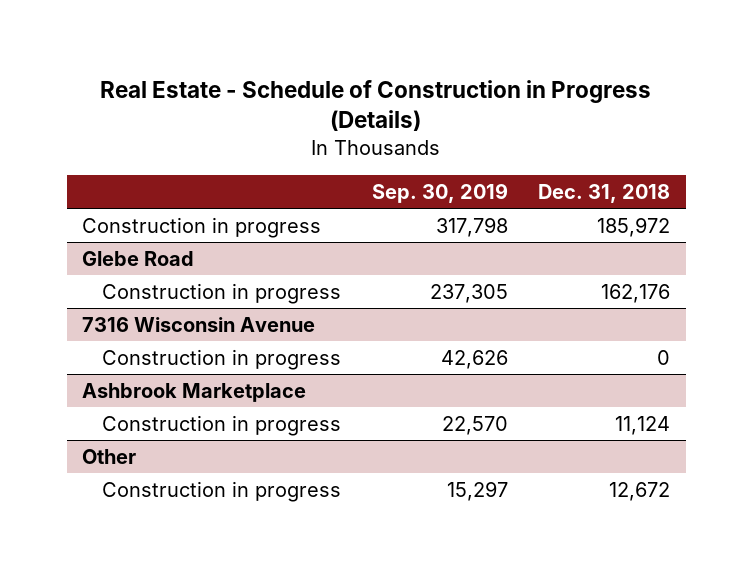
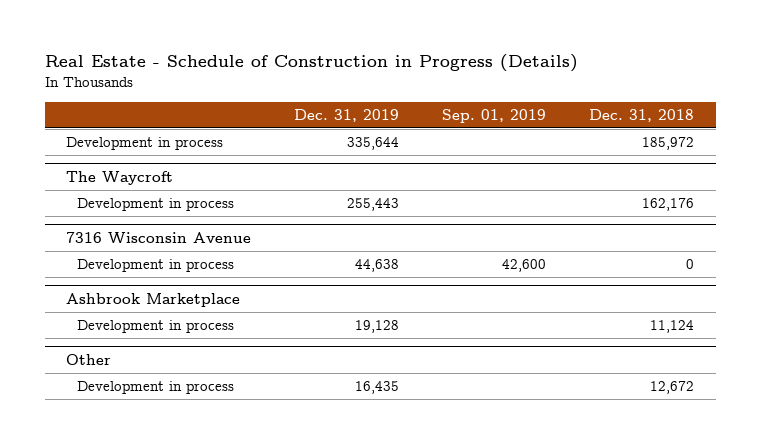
[371,182,508,203] Sep. 30, 2019 -> none
none -> [294,108,400,122] Dec. 31, 2019
none -> [442,108,547,123] Sep. 01, 2019
[82,250,195,266] Glebe Road -> none
[82,216,322,238] Construction in progress -> [66,137,224,151] Development in process
none -> [66,171,174,186] The Waycroft
[102,282,342,304] Construction in progress -> [76,198,234,212] Development in process
[102,348,342,370] Construction in progress -> [76,259,234,273] Development in process
[102,414,342,436] Construction in progress -> [76,320,234,334] Development in process
[102,480,342,502] Construction in progress -> [76,381,234,395] Development in process

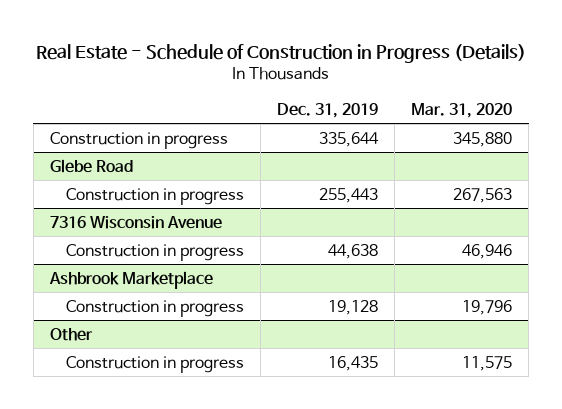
[442,108,547,123] Sep. 01, 2019 -> none
[589,108,695,122] Dec. 31, 2018 -> none
none -> [411,102,513,118] Mar. 31, 2020
[66,171,174,186] The Waycroft -> none
[66,137,224,151] Development in process -> [49,131,228,149] Construction in progress
none -> [49,158,133,173] Glebe Road
[76,198,234,212] Development in process -> [66,187,245,205] Construction in progress
[76,259,234,273] Development in process -> [66,243,245,261] Construction in progress
[76,320,234,334] Development in process -> [66,299,245,317] Construction in progress
[76,381,234,395] Development in process -> [66,355,245,373] Construction in progress

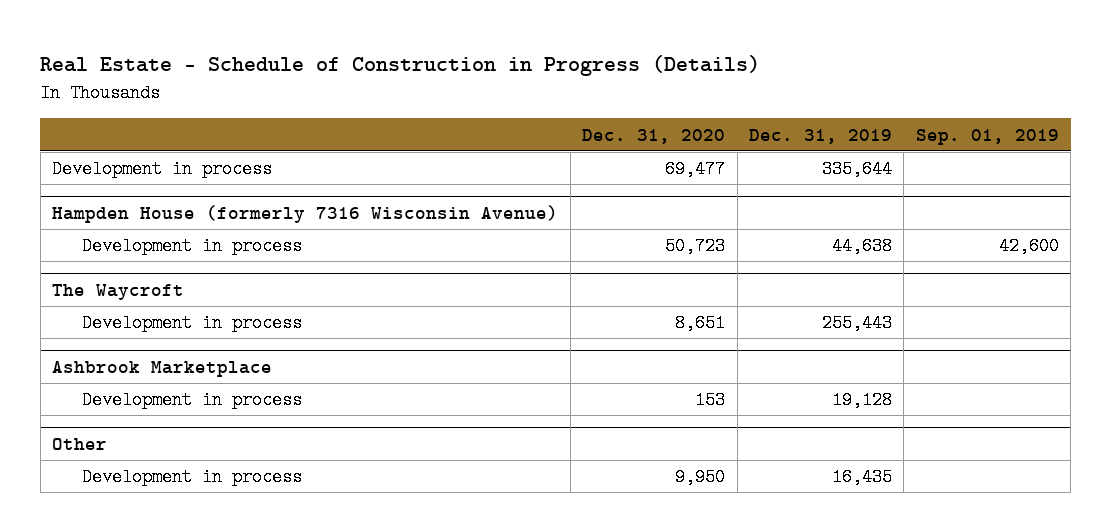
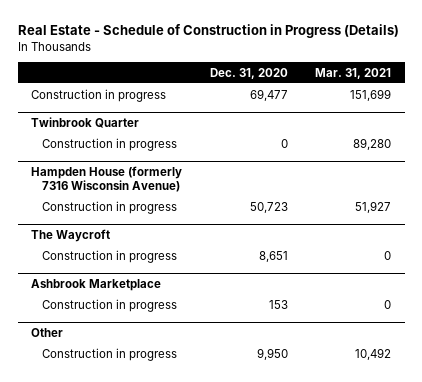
[748,128,892,144] Dec. 31, 2019 -> none
[915,128,1059,145] Sep. 01, 2019 -> none
none -> [315,67,392,79] Mar. 31, 2021
[52,160,273,179] Development in process -> [31,88,167,102] Construction in progress
none -> [31,116,140,128] Twinbrook Quarter
none -> [42,137,178,151] Construction in progress
[82,237,303,256] Development in process -> [42,200,178,214] Construction in progress
[82,314,303,333] Development in process -> [42,249,178,263] Construction in progress
[82,391,303,410] Development in process -> [42,298,178,312] Construction in progress
[82,468,303,487] Development in process -> [42,347,178,361] Construction in progress

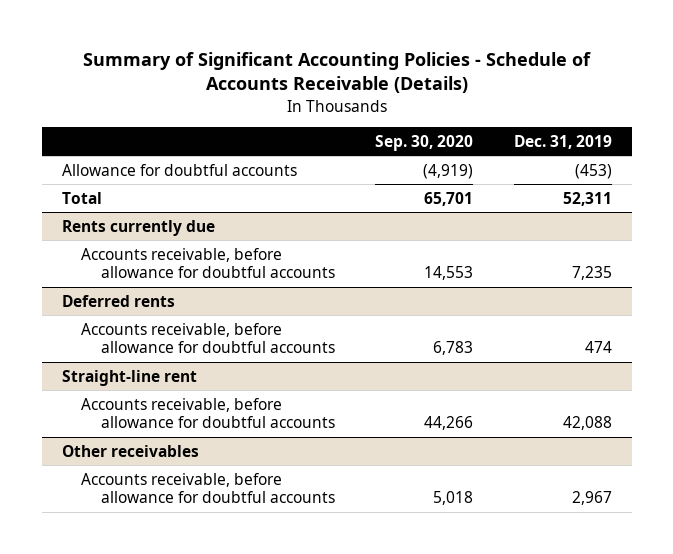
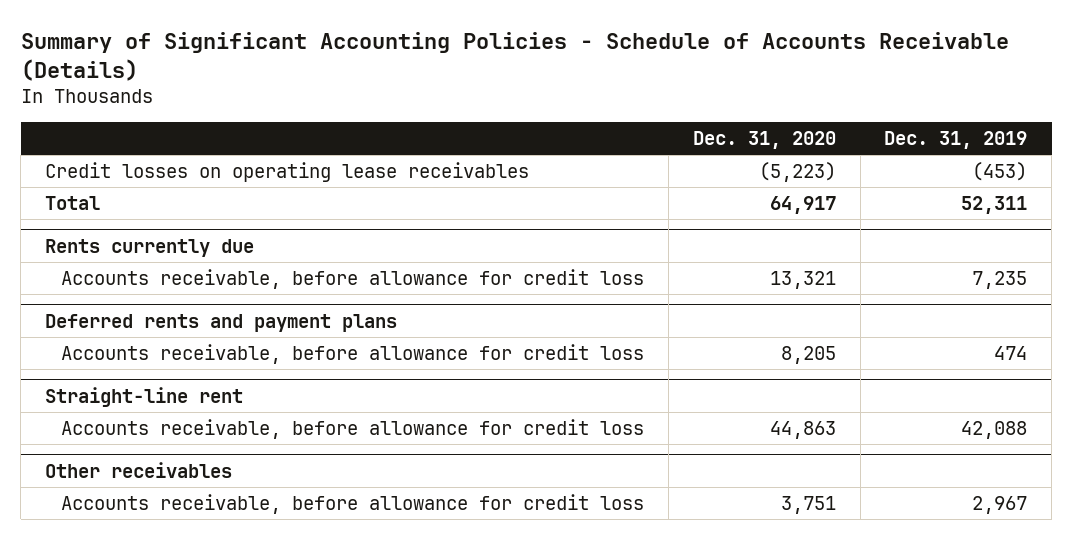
[375,135,474,152] Sep. 30, 2020 -> none
none -> [692,131,836,150] Dec. 31, 2020
[61,163,297,176] Allowance for doubtful accounts -> [44,161,529,182] Credit losses on operating lease receivables
[61,294,175,307] Deferred rents -> none
[81,247,335,279] Accounts receivable, before allowance for doubtful accounts -> [61,268,645,289] Accounts receivable, before allowance for credit loss
none -> [44,313,397,332] Deferred rents and payment plans
[81,322,335,354] Accounts receivable, before allowance for doubtful accounts -> [61,343,645,364] Accounts receivable, before allowance for credit loss
[81,397,335,429] Accounts receivable, before allowance for doubtful accounts -> [61,418,645,439] Accounts receivable, before allowance for credit loss
[81,472,335,504] Accounts receivable, before allowance for doubtful accounts -> [61,493,645,514] Accounts receivable, before allowance for credit loss

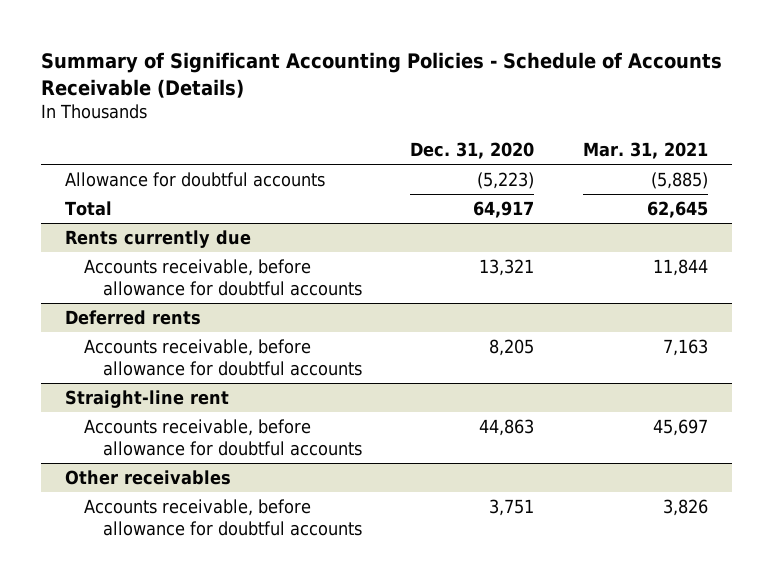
[884,131,1028,150] Dec. 31, 2019 -> none
none -> [582,142,708,160] Mar. 31, 2021
[44,161,529,182] Credit losses on operating lease receivables -> [64,171,325,187] Allowance for doubtful accounts
[44,313,397,332] Deferred rents and payment plans -> none
[61,268,645,289] Accounts receivable, before allowance for credit loss -> [83,258,363,297] Accounts receivable, before allowance for doubtful accounts
none -> [64,309,201,325] Deferred rents
[61,343,645,364] Accounts receivable, before allowance for credit loss -> [83,338,363,377] Accounts receivable, before allowance for doubtful accounts
[61,418,645,439] Accounts receivable, before allowance for credit loss -> [83,418,363,457] Accounts receivable, before allowance for doubtful accounts
[61,493,645,514] Accounts receivable, before allowance for credit loss -> [83,498,363,537] Accounts receivable, before allowance for doubtful accounts

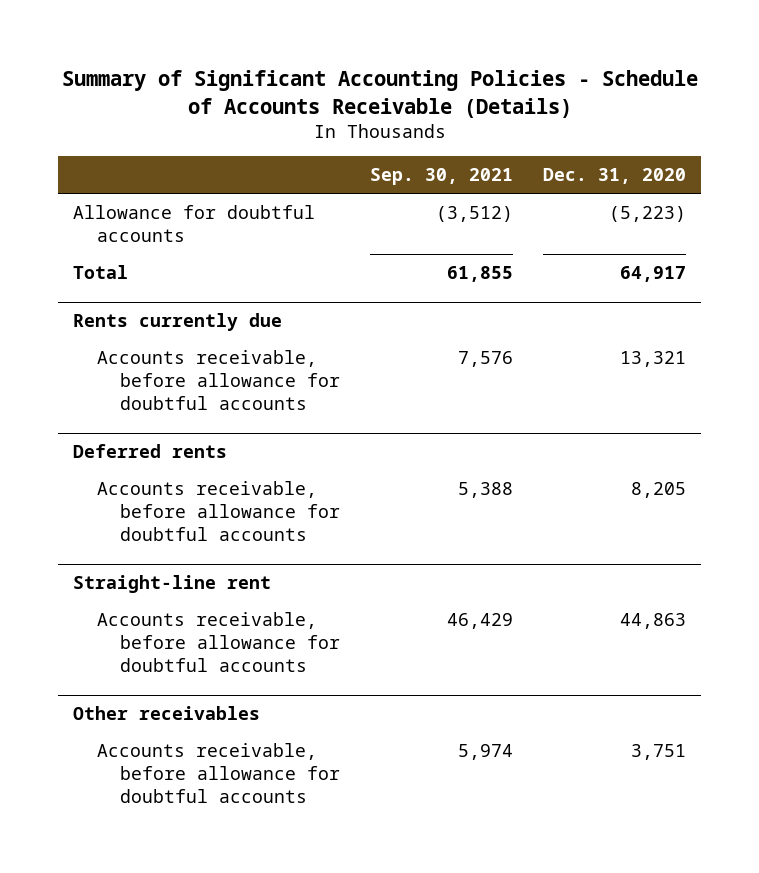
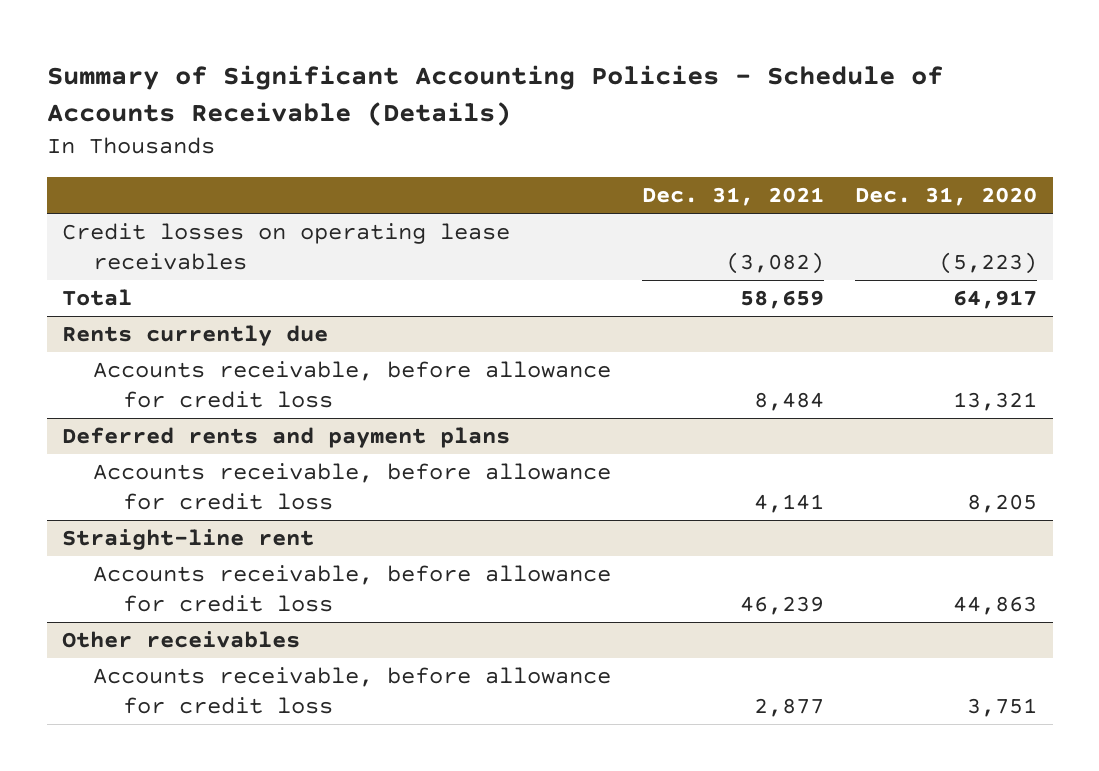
[370,168,514,186] Sep. 30, 2021 -> none
none -> [641,187,824,207] Dec. 31, 2021
[73,205,316,242] Allowance for doubtful accounts -> [62,223,511,270] Credit losses on operating lease receivables
[73,444,228,459] Deferred rents -> none
[96,350,341,410] Accounts receivable, before allowance for doubtful accounts -> [92,361,611,408] Accounts receivable, before allowance for credit loss
none -> [62,427,511,449] Deferred rents and payment plans
[96,481,341,541] Accounts receivable, before allowance for doubtful accounts -> [92,463,611,510] Accounts receivable, before allowance for credit loss
[96,612,341,672] Accounts receivable, before allowance for doubtful accounts -> [92,565,611,612] Accounts receivable, before allowance for credit loss
[96,743,341,803] Accounts receivable, before allowance for doubtful accounts -> [92,667,611,714] Accounts receivable, before allowance for credit loss

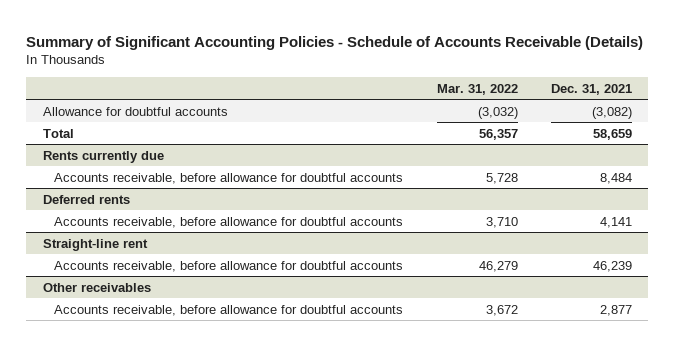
[855,187,1038,207] Dec. 31, 2020 -> none
none -> [436,83,518,95] Mar. 31, 2022
[62,223,511,270] Credit losses on operating lease receivables -> [42,106,228,116] Allowance for doubtful accounts
[62,427,511,449] Deferred rents and payment plans -> none
[92,361,611,408] Accounts receivable, before allowance for credit loss -> [54,172,404,184] Accounts receivable, before allowance for doubtful accounts
none -> [42,194,130,204] Deferred rents
[92,463,611,510] Accounts receivable, before allowance for credit loss -> [54,216,404,228] Accounts receivable, before allowance for doubtful accounts
[92,565,611,612] Accounts receivable, before allowance for credit loss -> [54,260,404,272] Accounts receivable, before allowance for doubtful accounts
[92,667,611,714] Accounts receivable, before allowance for credit loss -> [54,304,404,316] Accounts receivable, before allowance for doubtful accounts

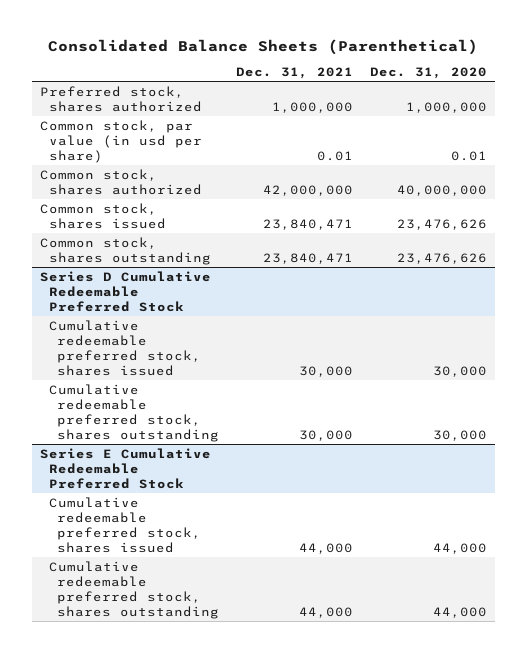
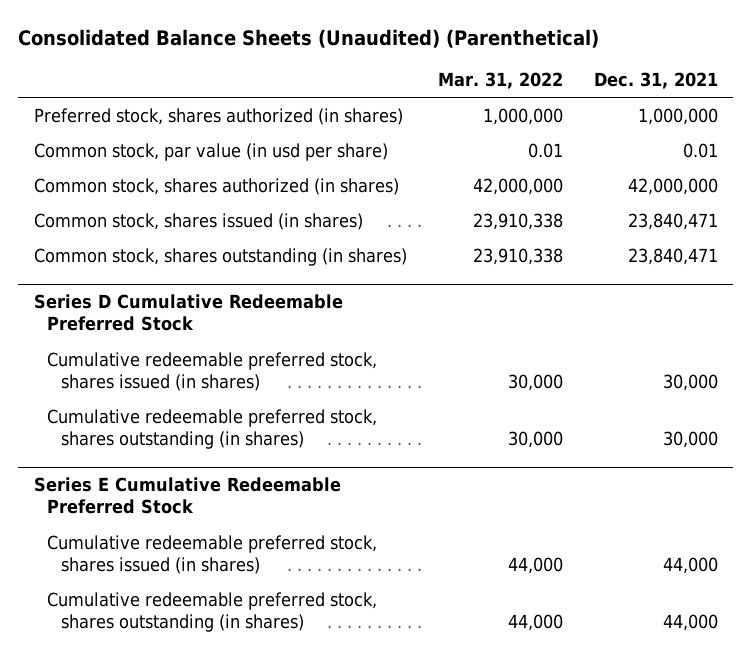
[48,38,479,55] Consolidated Balance Sheets (Parenthetical) -> [18,28,600,48] Consolidated Balance Sheets (Unaudited) (Parenthetical)
[369,67,487,80] Dec. 31, 2020 -> none
none -> [437,72,563,90] Mar. 31, 2022
[40,85,202,112] Preferred stock, shares authorized -> [33,107,403,125] Preferred stock, shares authorized (in shares)
[40,168,202,195] Common stock, shares authorized -> [33,177,399,195] Common stock, shares authorized (in shares)
[40,202,166,229] Common stock, shares issued -> [33,212,363,230] Common stock, shares issued (in shares)
[40,236,211,265] Common stock, shares outstanding -> [33,247,407,266] Common stock, shares outstanding (in shares)
[48,319,202,376] Cumulative redeemable preferred stock, shares issued -> [47,351,378,392] Cumulative redeemable preferred stock, shares issued (in shares)
[48,383,220,442] Cumulative redeemable preferred stock, shares outstanding -> [47,408,378,450] Cumulative redeemable preferred stock, shares outstanding (in shares)
[48,496,202,553] Cumulative redeemable preferred stock, shares issued -> [47,534,378,575] Cumulative redeemable preferred stock, shares issued (in shares)
[48,560,220,619] Cumulative redeemable preferred stock, shares outstanding -> [47,591,378,633] Cumulative redeemable preferred stock, shares outstanding (in shares)

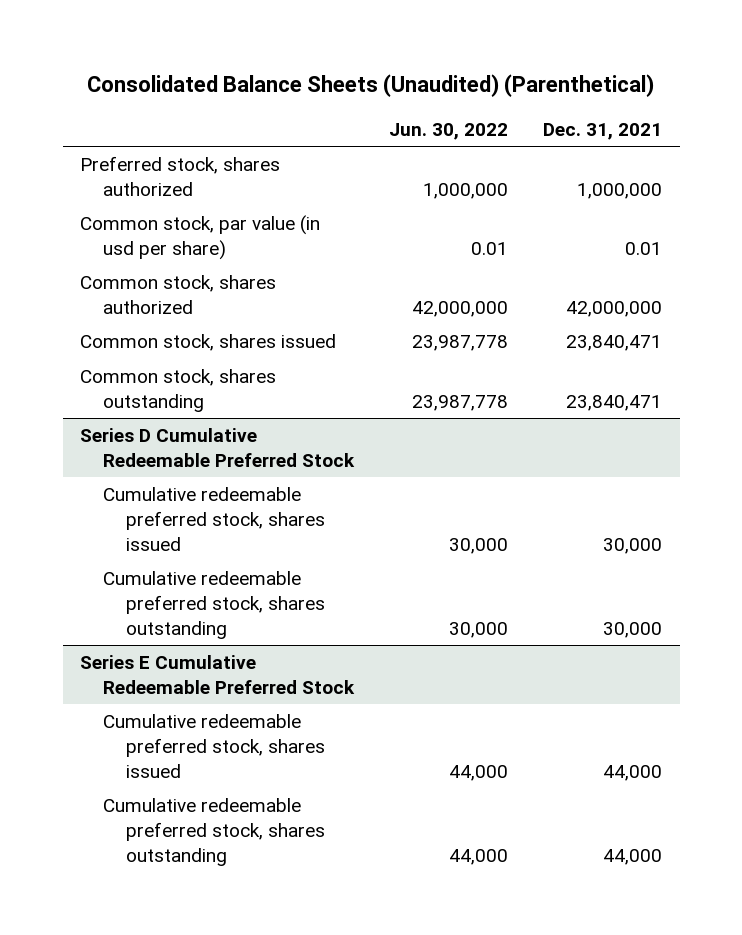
[437,72,563,90] Mar. 31, 2022 -> none
none -> [389,122,509,140] Jun. 30, 2022
[33,107,403,125] Preferred stock, shares authorized (in shares) -> [80,156,281,196] Preferred stock, shares authorized
[33,177,399,195] Common stock, shares authorized (in shares) -> [80,275,277,314] Common stock, shares authorized
[33,212,363,230] Common stock, shares issued (in shares) -> [80,334,337,352] Common stock, shares issued
[33,247,407,266] Common stock, shares outstanding (in shares) -> [80,369,277,412] Common stock, shares outstanding
[47,351,378,392] Cumulative redeemable preferred stock, shares issued (in shares) -> [103,487,326,551] Cumulative redeemable preferred stock, shares issued
[47,408,378,450] Cumulative redeemable preferred stock, shares outstanding (in shares) -> [103,571,326,639] Cumulative redeemable preferred stock, shares outstanding
[47,534,378,575] Cumulative redeemable preferred stock, shares issued (in shares) -> [103,714,326,778] Cumulative redeemable preferred stock, shares issued
[47,591,378,633] Cumulative redeemable preferred stock, shares outstanding (in shares) -> [103,798,326,866] Cumulative redeemable preferred stock, shares outstanding

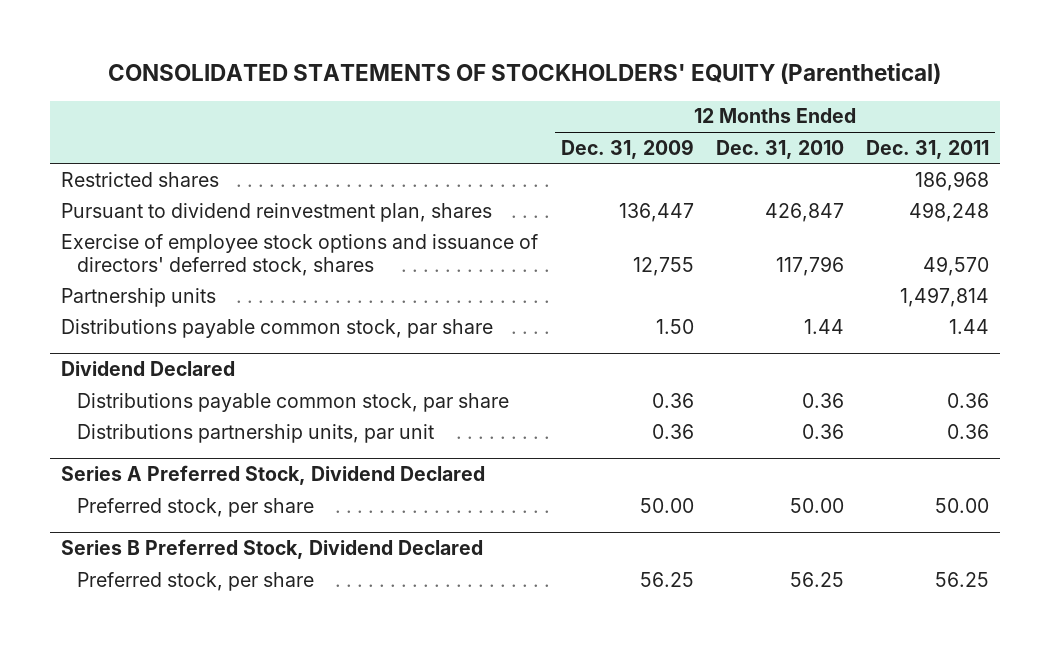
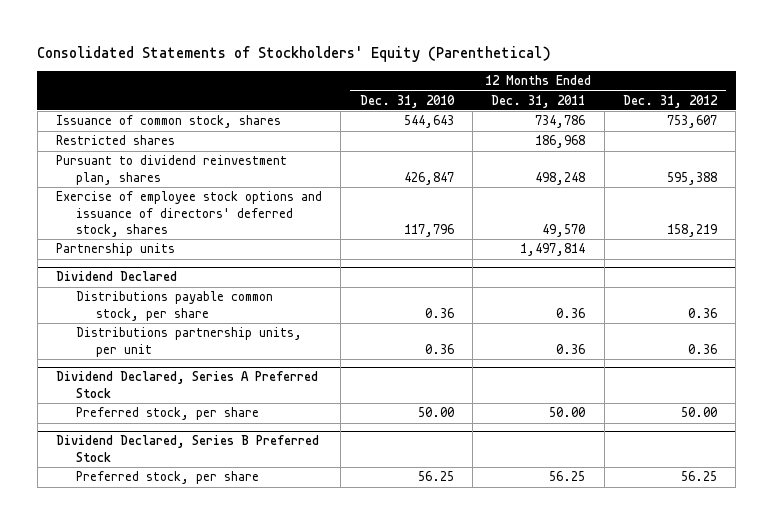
[108,62,942,84] CONSOLIDATED STATEMENTS OF STOCKHOLDERS' EQUITY (Parenthetical) -> [37,45,552,62] Consolidated Statements of Stockholders' Equity (Parenthetical)
[560,138,694,159] Dec. 31, 2009 -> none
none -> [623,94,719,108] Dec. 31, 2012
none -> [56,115,282,129] Issuance of common stock, shares
[61,318,494,338] Distributions payable common stock, par share -> none
[76,392,509,412] Distributions payable common stock, par share -> [76,291,274,321] Distributions payable common stock, per share
[76,423,434,443] Distributions partnership units, par unit -> [76,327,303,357] Distributions partnership units, per unit
[61,465,486,486] Series A Preferred Stock, Dividend Declared -> [56,371,319,398] Dividend Declared, Series A Preferred Stock
[61,539,484,560] Series B Preferred Stock, Dividend Declared -> [56,435,320,462] Dividend Declared, Series B Preferred Stock

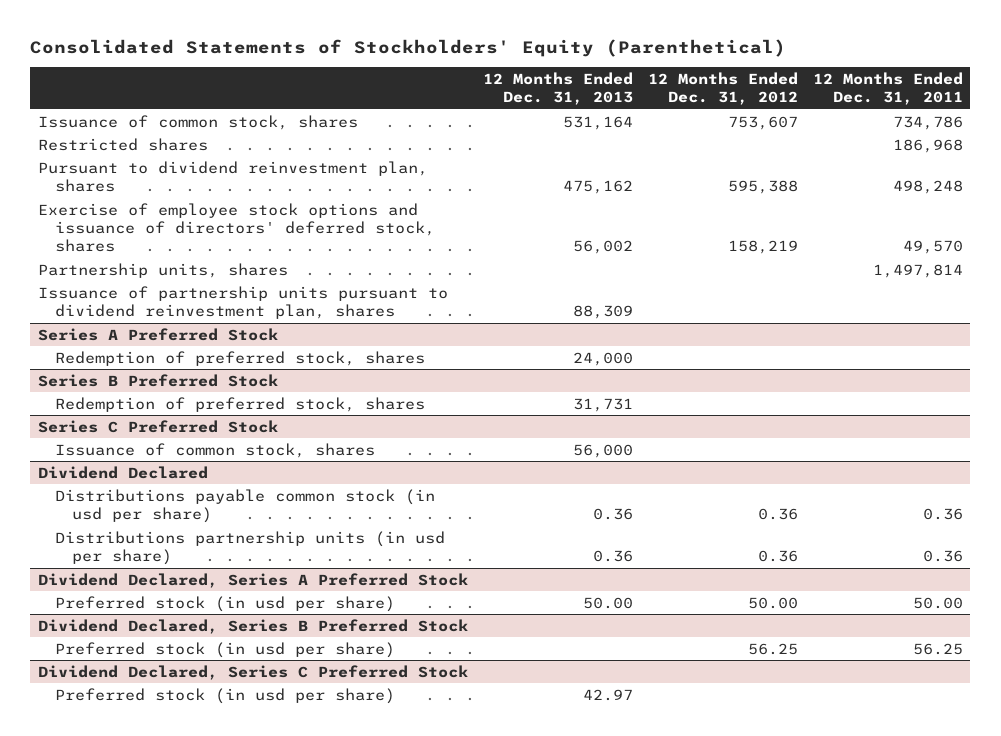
[359,94,455,108] Dec. 31, 2010 -> none
none -> [482,71,633,106] 12 Months Ended Dec. 31, 2013
[56,243,176,257] Partnership units -> [37,262,288,278] Partnership units, shares
none -> [37,285,448,319] Issuance of partnership units pursuant to dividend reinvestment plan, shares
none -> [37,327,278,341] Series A Preferred Stock
none -> [55,350,426,366] Redemption of preferred stock, shares
none -> [37,373,278,387] Series B Preferred Stock
none -> [55,396,426,412] Redemption of preferred stock, shares
none -> [37,419,278,433] Series C Preferred Stock
none -> [55,442,376,458] Issuance of common stock, shares
[76,291,274,321] Distributions payable common stock, per share -> [55,488,436,523] Distributions payable common stock (in usd per share)
[76,327,303,357] Distributions partnership units, per unit -> [55,530,446,565] Distributions partnership units (in usd per share)
[76,407,260,421] Preferred stock, per share -> [55,595,396,612] Preferred stock (in usd per share)
[76,471,260,485] Preferred stock, per share -> [55,641,396,658] Preferred stock (in usd per share)
none -> [37,664,468,680] Dividend Declared, Series C Preferred Stock
none -> [55,687,396,704] Preferred stock (in usd per share)

